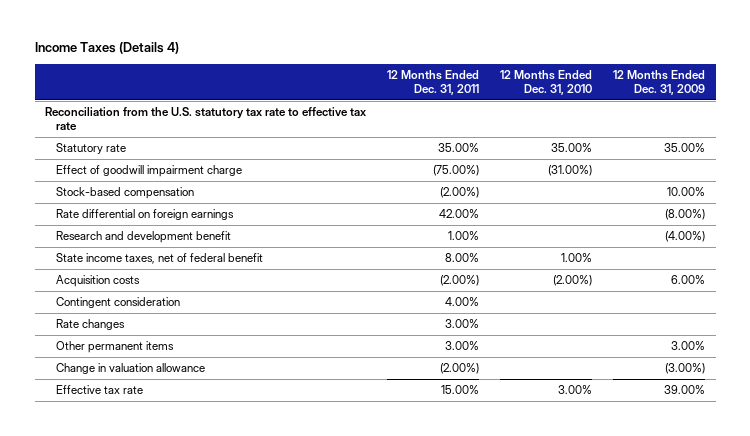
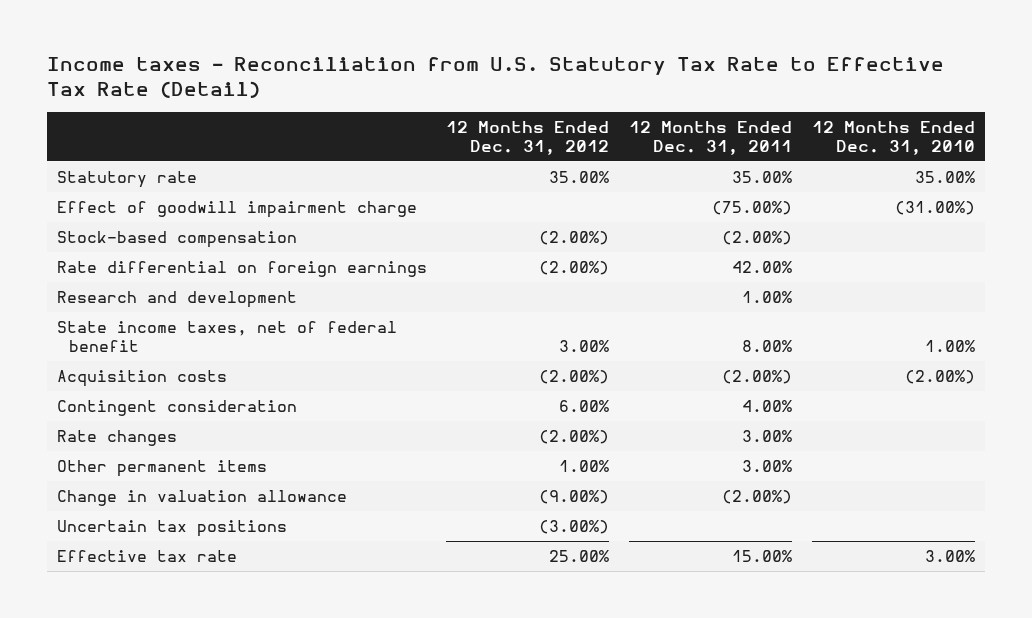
[34,42,179,55] Income Taxes (Details 4) -> [46,57,944,98] Income taxes - Reconciliation from U.S. Statutory Tax Rate to Effective Tax Rate (Detail)
[613,70,706,95] 12 Months Ended Dec. 31, 2009 -> none
none -> [446,120,610,155] 12 Months Ended Dec. 31, 2012
[45,107,367,131] Reconciliation from the U.S. statutory tax rate to effective tax rate -> none
[56,231,232,244] Research and development benefit -> [56,291,297,309] Research and development
none -> [56,520,287,538] Uncertain tax positions

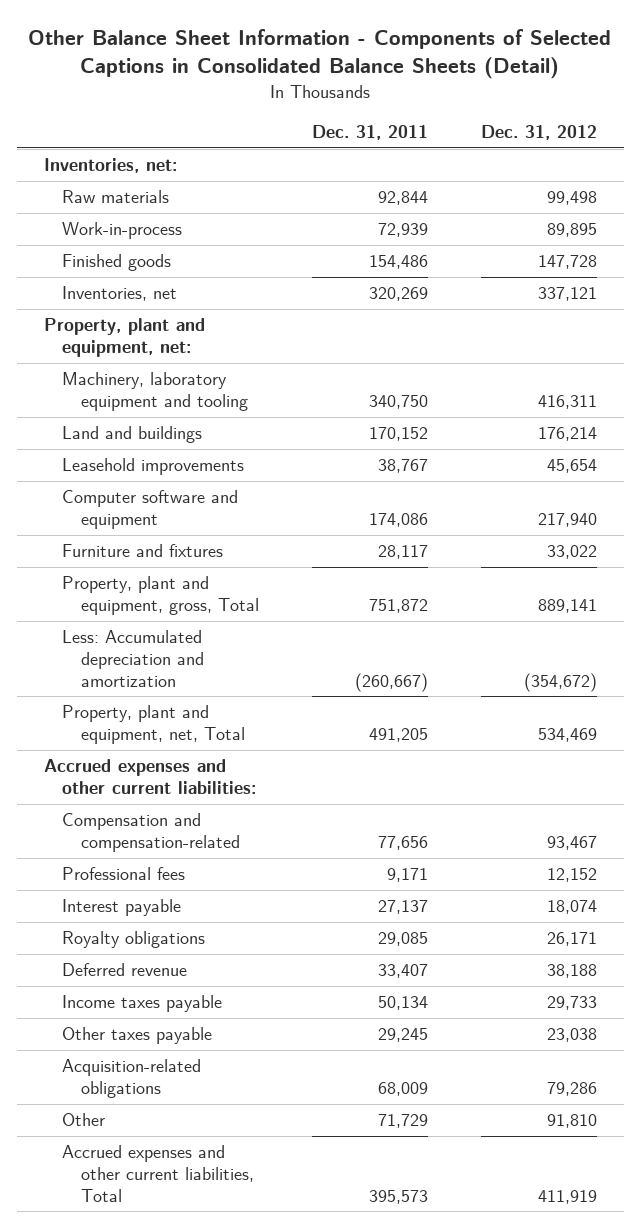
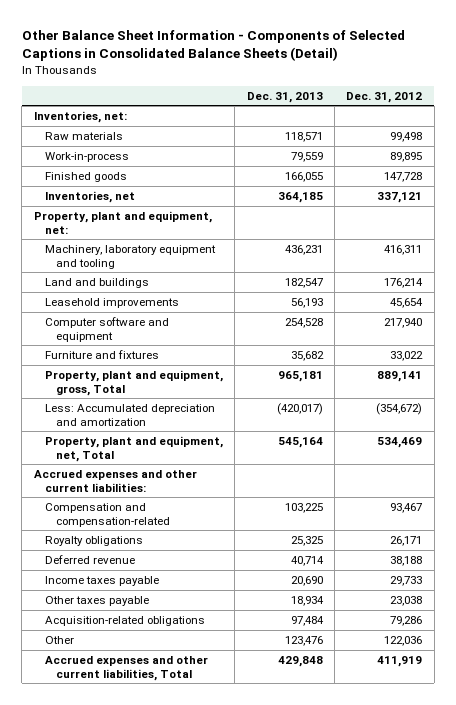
[311,124,428,140] Dec. 31, 2011 -> none
none -> [246,91,323,103] Dec. 31, 2013
[62,867,186,881] Professional fees -> none
[62,899,182,917] Interest payable -> none
[547,1114,598,1129] 91,810 -> [384,635,423,646] 122,036

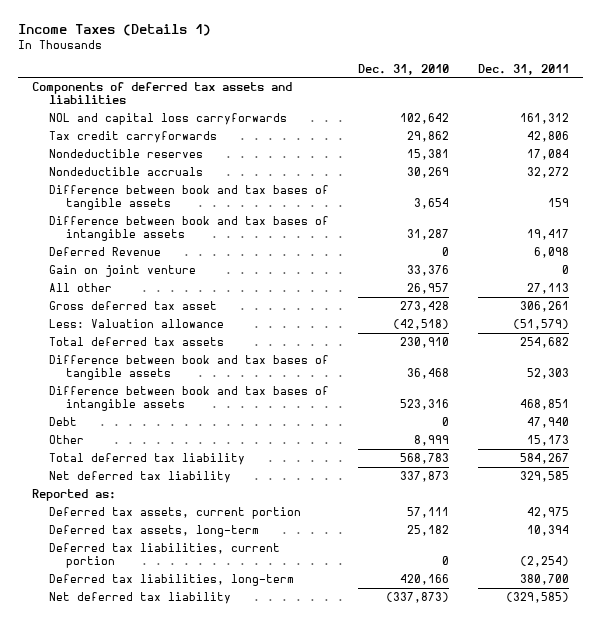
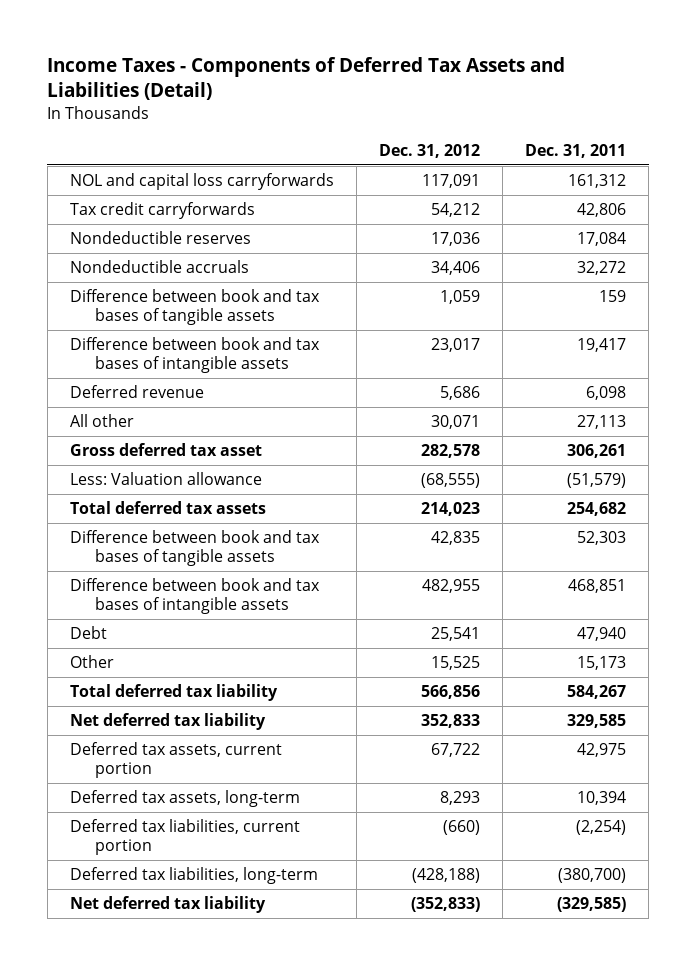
[17,24,211,37] Income Taxes (Details 1) -> [47,57,566,101] Income Taxes - Components of Deferred Tax Assets and Liabilities (Detail)
[357,63,449,75] Dec. 31, 2010 -> none
none -> [379,143,481,158] Dec. 31, 2012
[31,81,292,105] Components of deferred tax assets and liabilities -> none
[49,264,197,277] Gain on joint venture -> none
[49,246,162,256] Deferred Revenue -> [69,385,204,399] Deferred revenue
[31,488,116,501] Reported as: -> none
[519,573,569,585] 380,700 -> [558,868,627,884] (380,700)

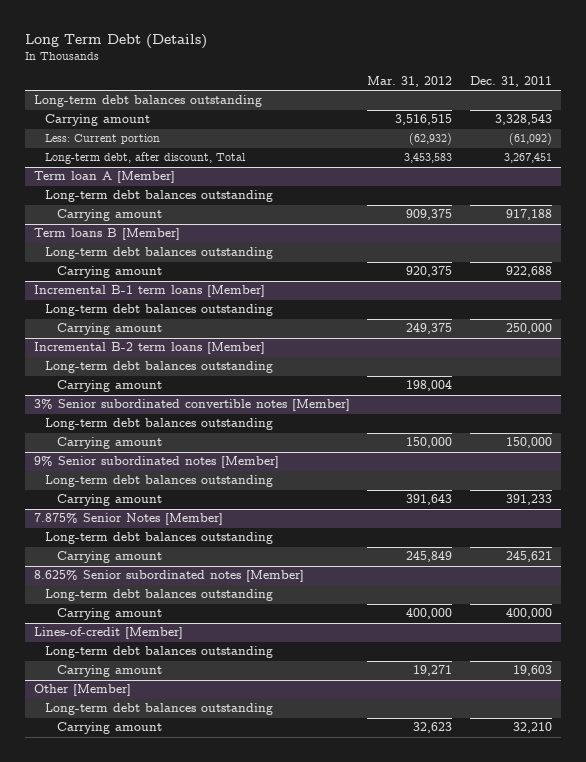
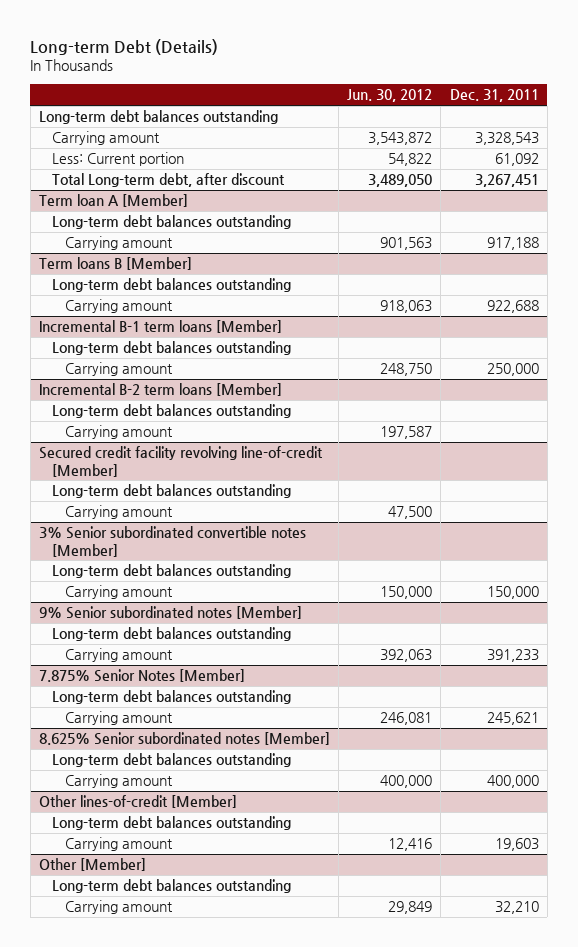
[25,33,208,49] Long Term Debt (Details) -> [30,38,219,55] Long-term Debt (Details)
[367,75,453,87] Mar. 31, 2012 -> none
none -> [347,89,433,103] Jun. 30, 2012
[508,133,552,146] (61,092) -> [494,153,539,167] 61,092
[45,152,247,165] Long-term debt, after discount, Total -> [51,173,285,188] Total Long-term debt, after discount
none -> [38,446,323,477] Secured credit facility revolving line-of-credit [Member]
none -> [51,484,291,499] Long-term debt balances outstanding
none -> [64,505,173,520] Carrying amount
[34,627,184,640] Lines-of-credit [Member] -> [38,795,237,809] Other lines-of-credit [Member]

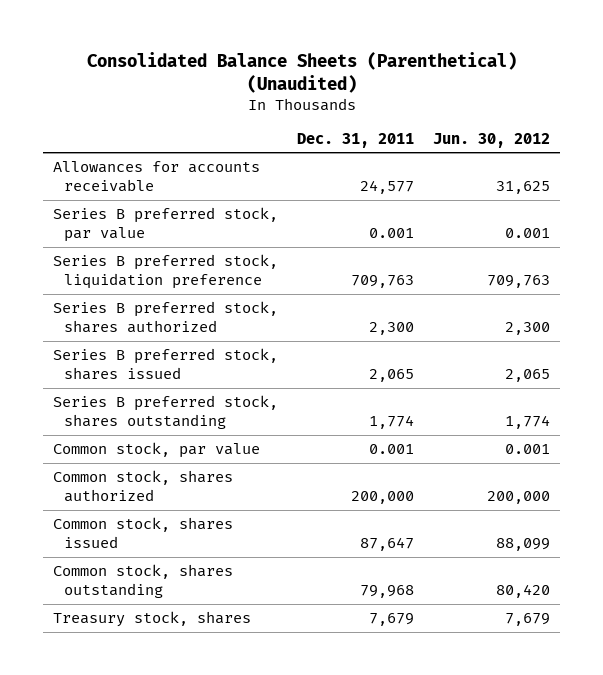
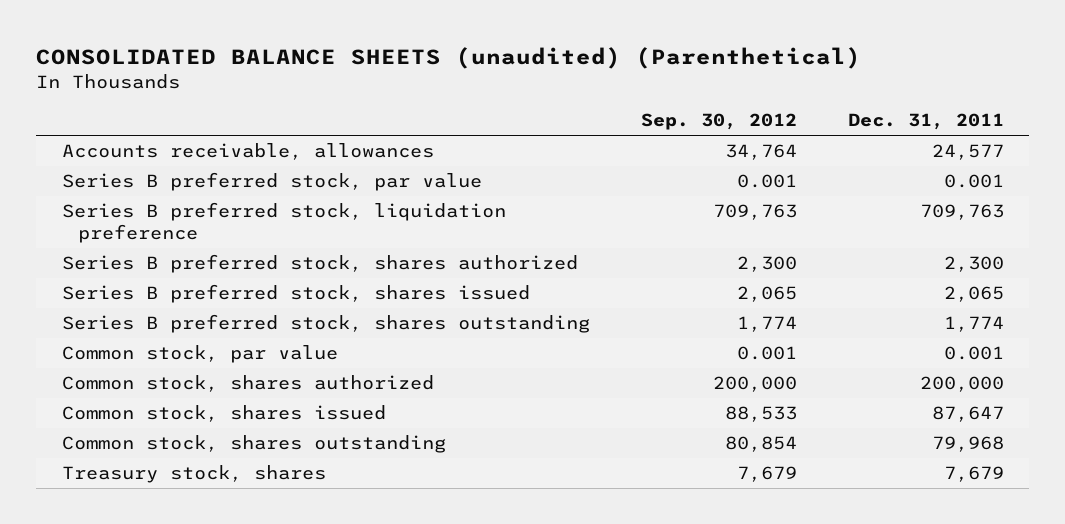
[86,51,517,93] Consolidated Balance Sheets (Parenthetical) (Unaudited) -> [36,46,862,69] CONSOLIDATED BALANCE SHEETS (unaudited) (Parenthetical)
[433,132,551,148] Jun. 30, 2012 -> none
none -> [640,113,797,131] Sep. 30, 2012
[53,161,261,192] Allowances for accounts receivable -> [61,143,434,161] Accounts receivable, allowances

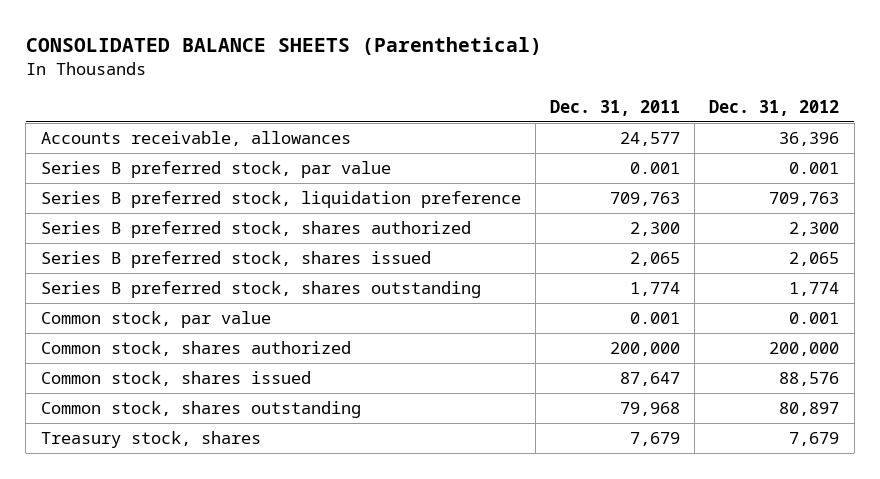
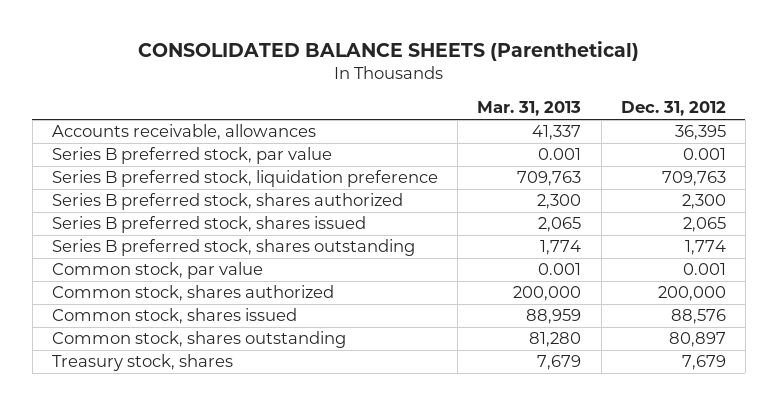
[550,100,681,117] Dec. 31, 2011 -> none
none -> [477,101,582,117] Mar. 31, 2013
[779,131,840,146] 36,396 -> [674,125,726,141] 36,395

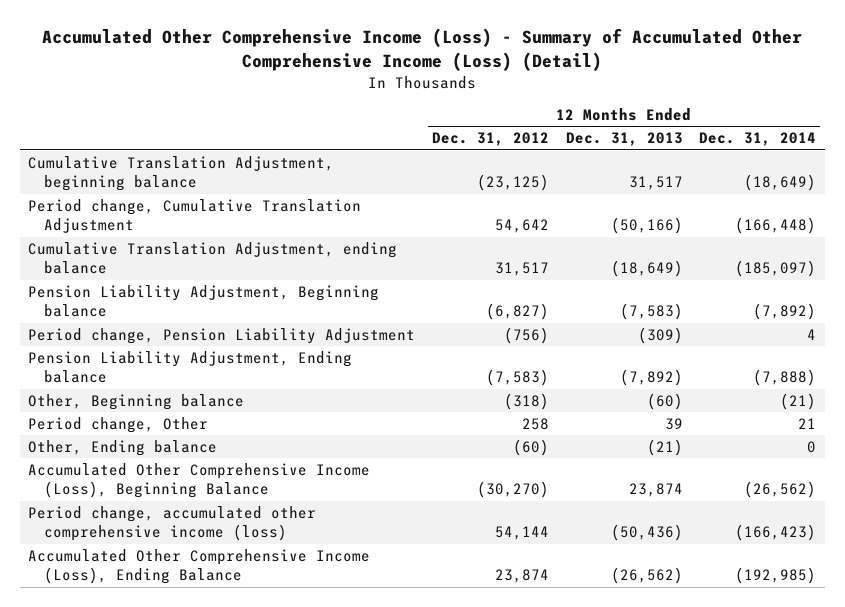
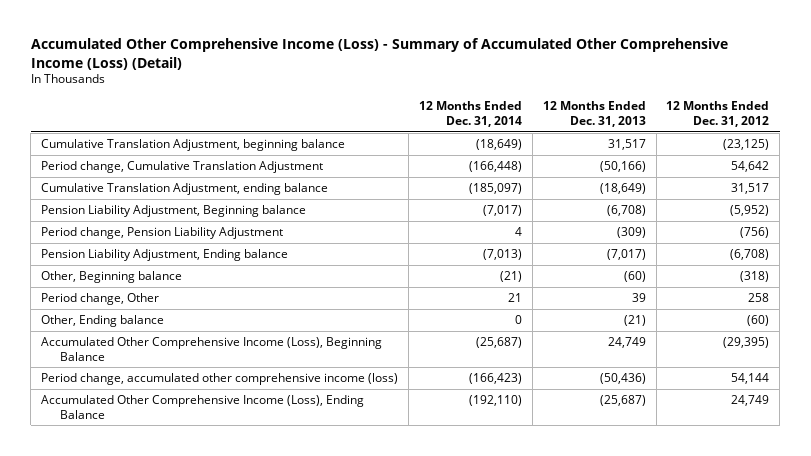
[485,303,549,321] (6,827) -> [730,205,770,217] (5,952)
[619,303,683,321] (7,583) -> [606,205,646,217] (6,708)
[753,303,817,321] (7,892) -> [482,205,522,217] (7,017)
[485,369,549,387] (7,583) -> [730,249,770,261] (6,708)
[619,369,683,387] (7,892) -> [606,249,646,261] (7,017)
[753,369,817,387] (7,888) -> [482,249,522,261] (7,013)
[476,481,549,499] (30,270) -> [723,337,770,349] (29,395)
[628,483,683,498] 23,874 -> [607,337,646,349] 24,749
[744,481,817,499] (26,562) -> [475,337,522,349] (25,687)
[494,569,549,584] 23,874 -> [731,395,770,407] 24,749
[610,567,683,585] (26,562) -> [599,395,646,407] (25,687)
[735,567,817,585] (192,985) -> [468,395,522,407] (192,110)

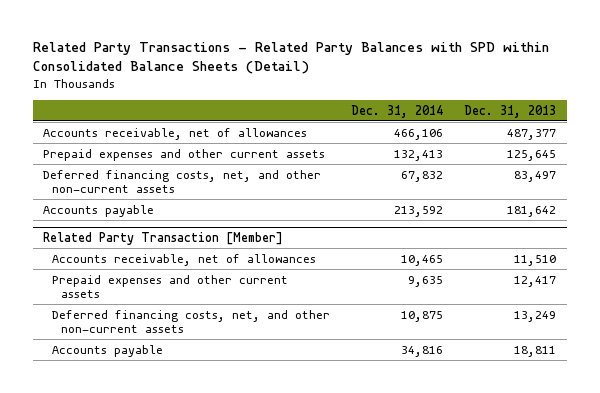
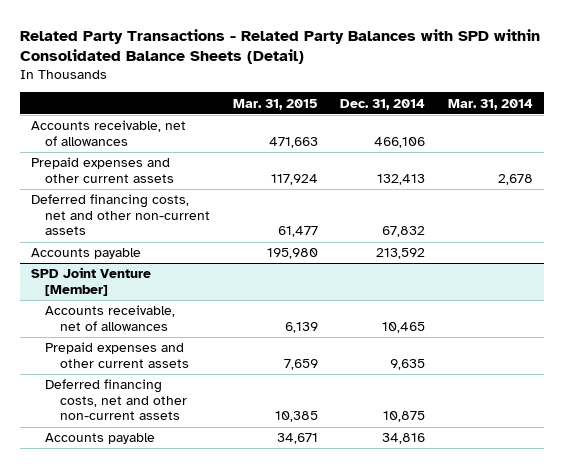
[464,104,557,118] Dec. 31, 2013 -> none
none -> [232,98,318,110] Mar. 31, 2015
none -> [447,98,533,110] Mar. 31, 2014
[43,169,322,194] Deferred financing costs, net, and other non-current assets -> [31,194,211,236] Deferred financing costs, net and other non-current assets
[43,231,284,245] Related Party Transaction [Member] -> none
none -> [31,267,152,296] SPD Joint Venture [Member]
[52,309,331,334] Deferred financing costs, net, and other non-current assets -> [45,379,187,421] Deferred financing costs, net and other non-current assets

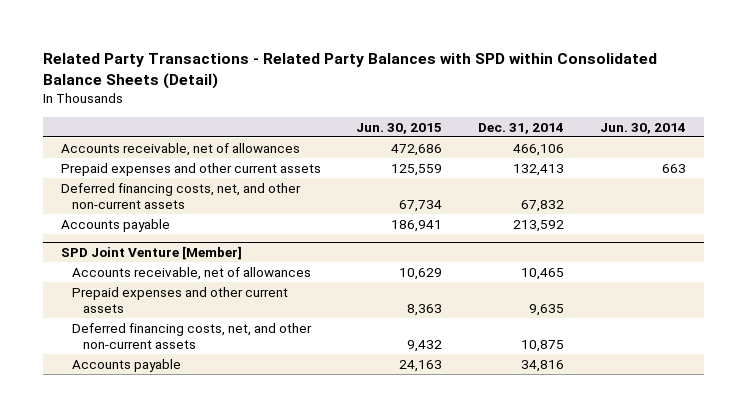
[232,98,318,110] Mar. 31, 2015 -> none
[447,98,533,110] Mar. 31, 2014 -> none
none -> [356,122,443,134] Jun. 30, 2015
none -> [599,122,686,134] Jun. 30, 2014
[31,194,211,236] Deferred financing costs, net and other non-current assets -> [60,182,301,210] Deferred financing costs, net, and other non-current assets
[45,379,187,421] Deferred financing costs, net and other non-current assets -> [71,322,312,350] Deferred financing costs, net, and other non-current assets

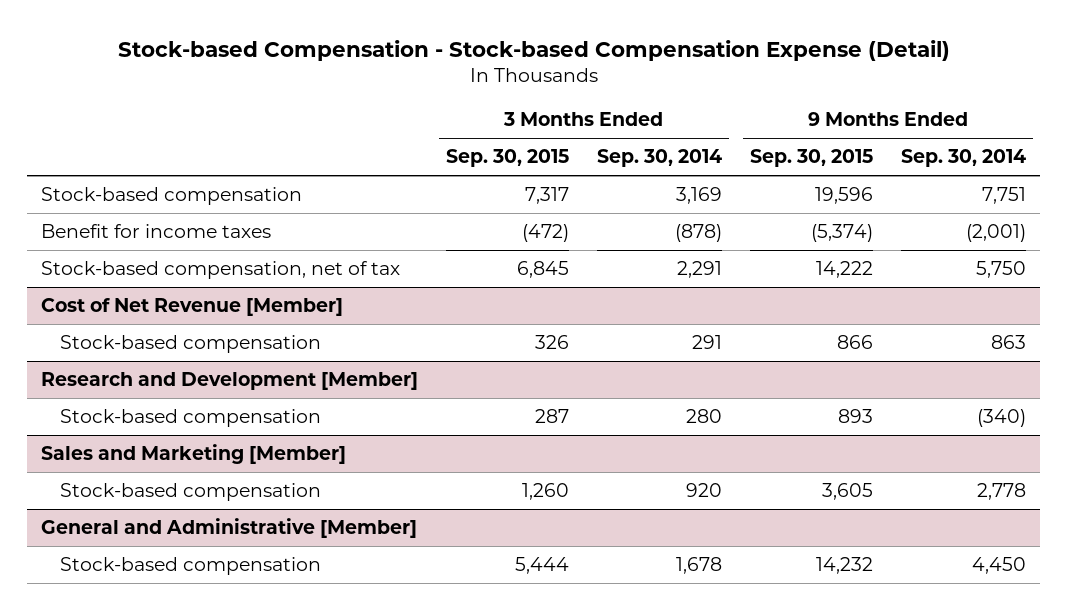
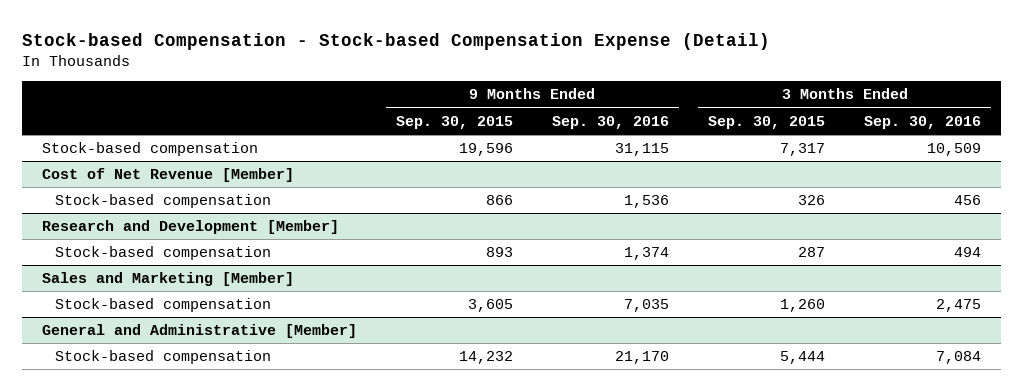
[597,149,723,168] Sep. 30, 2014 -> none
[901,149,1027,168] Sep. 30, 2014 -> none
none -> [552,115,670,129] Sep. 30, 2016
none -> [864,115,982,129] Sep. 30, 2016
[41,224,272,239] Benefit for income taxes -> none
[41,261,401,280] Stock-based compensation, net of tax -> none

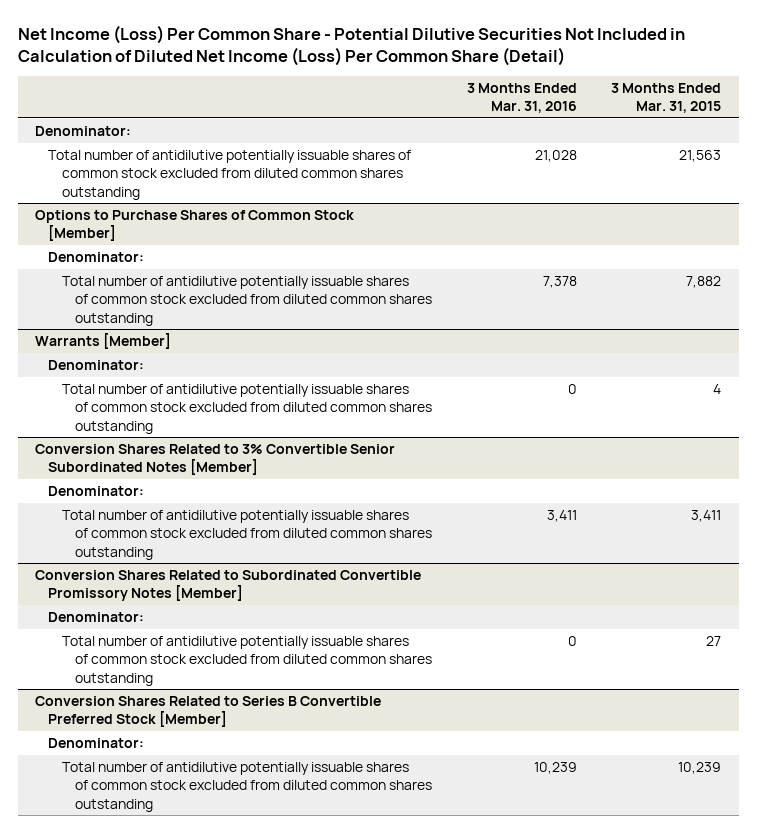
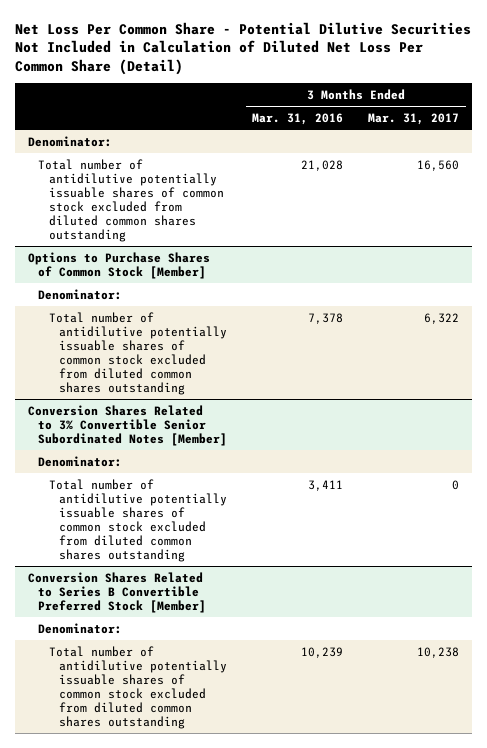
[17,24,685,66] Net Income (Loss) Per Common Share - Potential Dilutive Securities Not Included in Calculation of Diluted Net Income (Loss) Per Common Share (Detail) -> [15,21,472,76] Net Loss Per Common Share - Potential Dilutive Securities Not Included in Calculation of Diluted Net Loss Per Common Share (Detail)
[611,82,722,114] 3 Months Ended Mar. 31, 2015 -> none
none -> [368,113,460,126] Mar. 31, 2017
[35,332,172,349] Warrants [Member] -> none
[48,359,145,370] Denominator: -> none
[61,383,432,434] Total number of antidilutive potentially issuable shares of common stock excluded from diluted common shares outstanding -> none
[35,569,422,602] Conversion Shares Related to Subordinated Convertible Promissory Notes [Member] -> none
[48,611,145,622] Denominator: -> none
[61,635,432,686] Total number of antidilutive potentially issuable shares of common stock excluded from diluted common shares outstanding -> none

